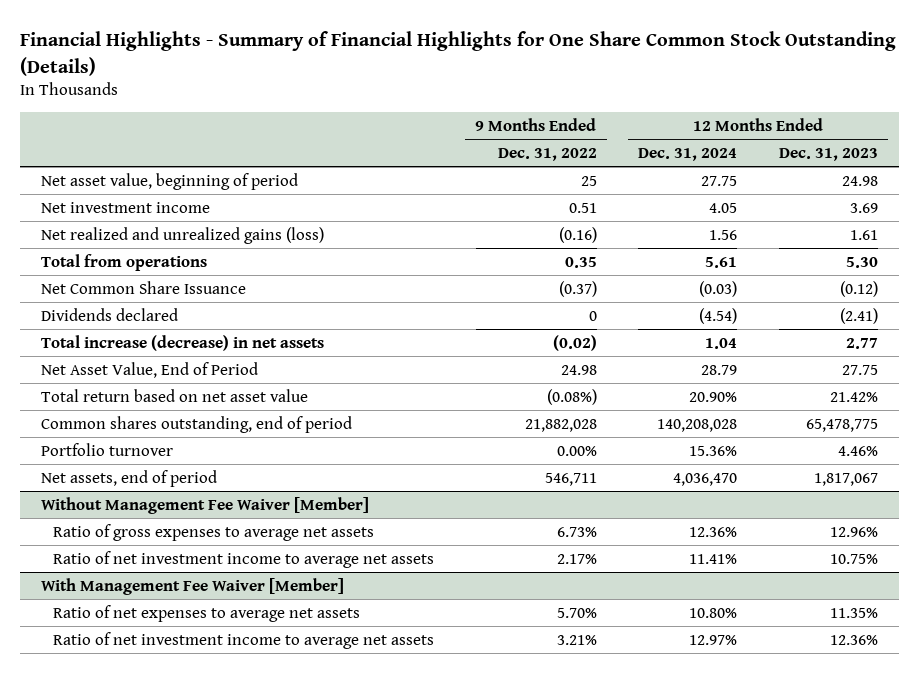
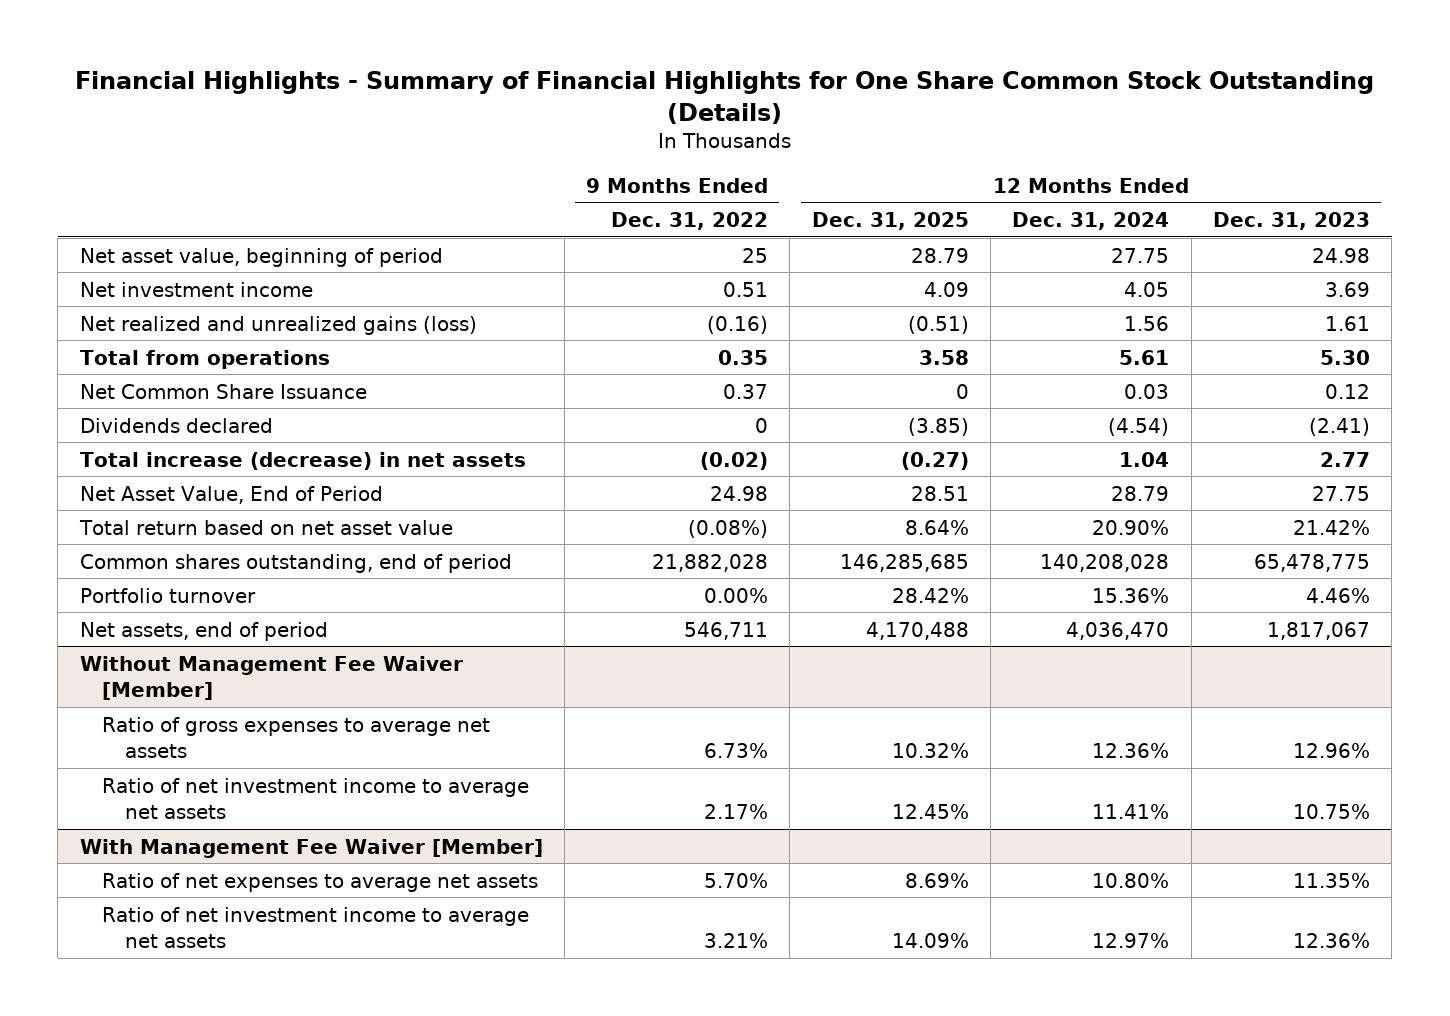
none -> [811,212,969,231] Dec. 31, 2025
[558,280,597,297] (0.37) -> [723,383,769,399] 0.37
[699,280,738,297] (0.03) -> [1124,383,1170,399] 0.03
[839,280,878,297] (0.12) -> [1325,383,1371,399] 0.12

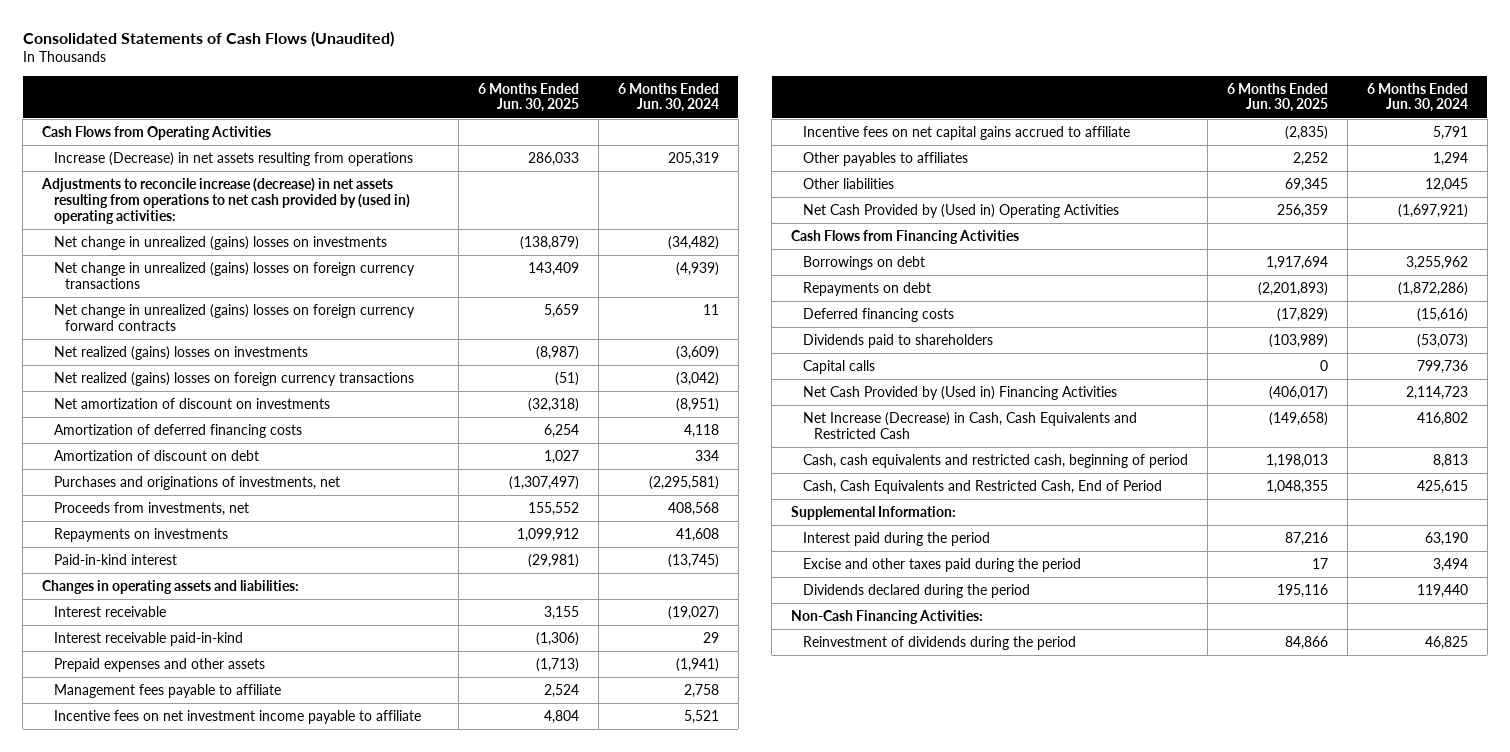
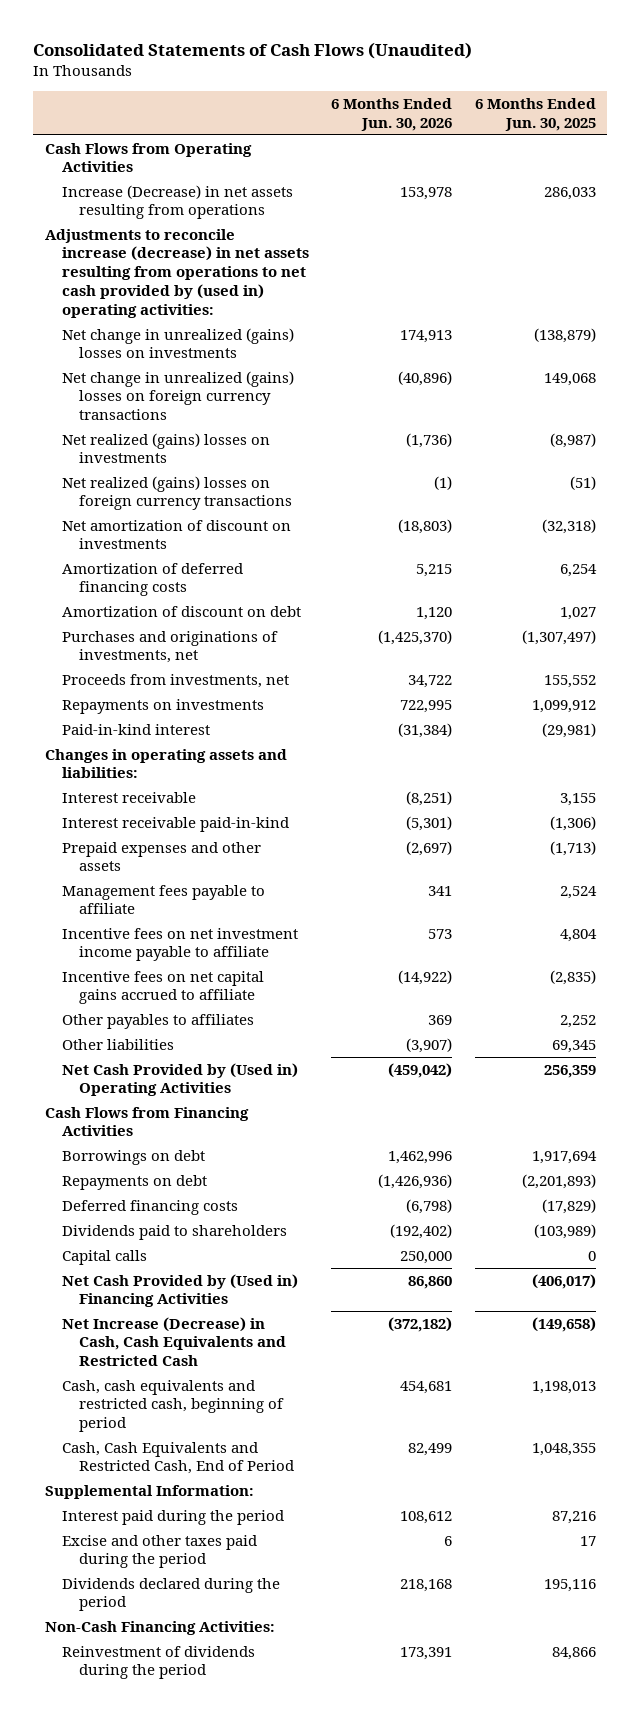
[617,82,719,113] 6 Months Ended Jun. 30, 2024 -> none
none -> [331,97,453,131] 6 Months Ended Jun. 30, 2026
[53,303,415,331] Net change in unrealized (gains) losses on foreign currency forward contracts -> none
[527,261,579,276] 143,409 -> [543,372,596,386] 149,068

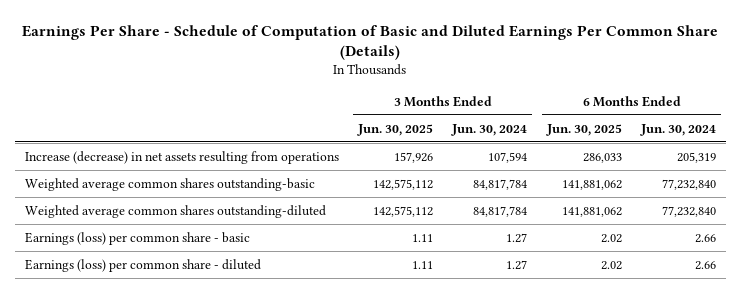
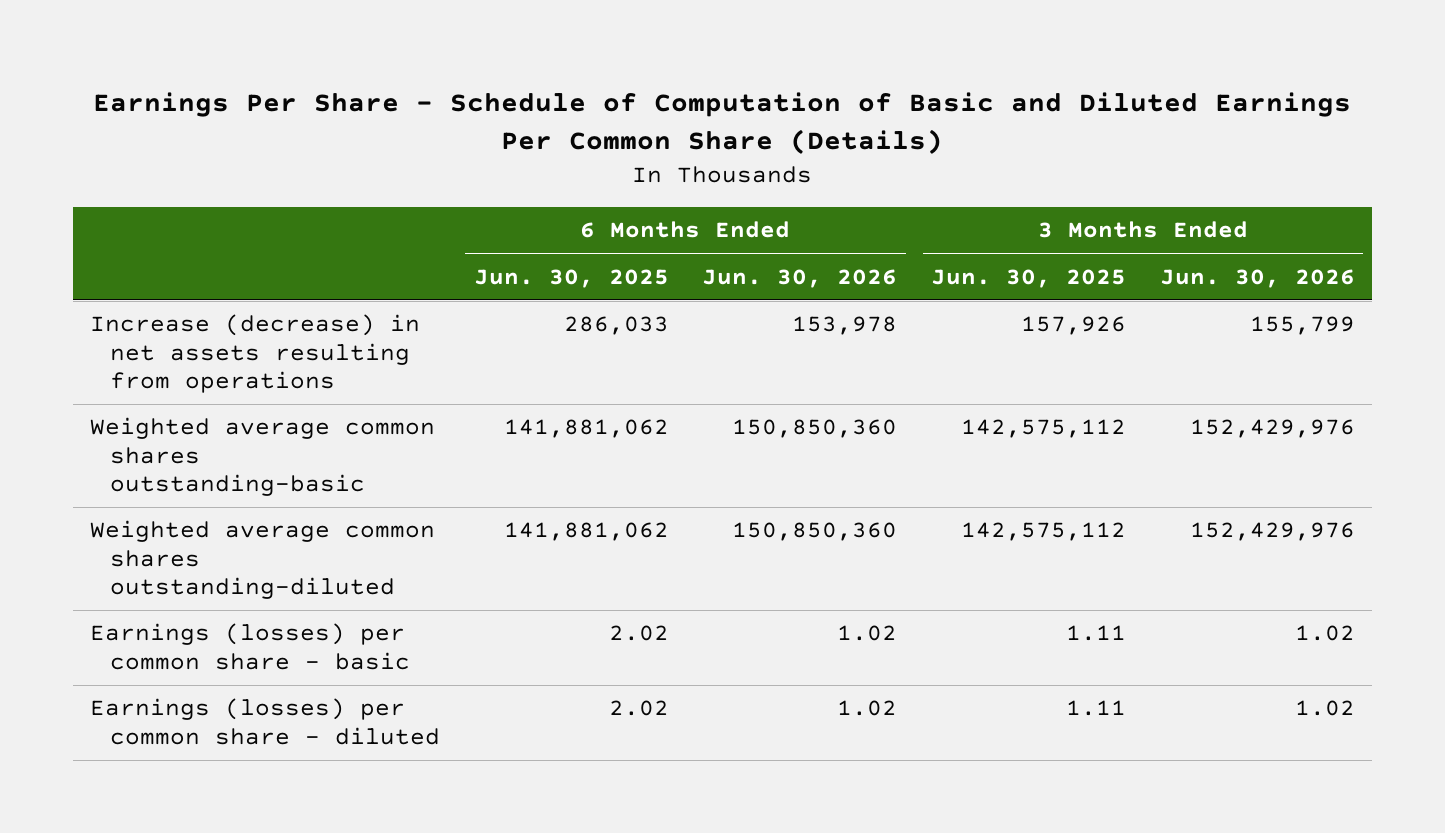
[451,123,528,136] Jun. 30, 2024 -> none
[640,123,717,136] Jun. 30, 2024 -> none
none -> [702,268,898,288] Jun. 30, 2026
none -> [1159,268,1355,288] Jun. 30, 2026
[24,231,250,245] Earnings (loss) per common share - basic -> [89,623,410,670] Earnings (losses) per common share - basic
[24,258,261,272] Earnings (loss) per common share - diluted -> [89,698,440,745] Earnings (losses) per common share - diluted

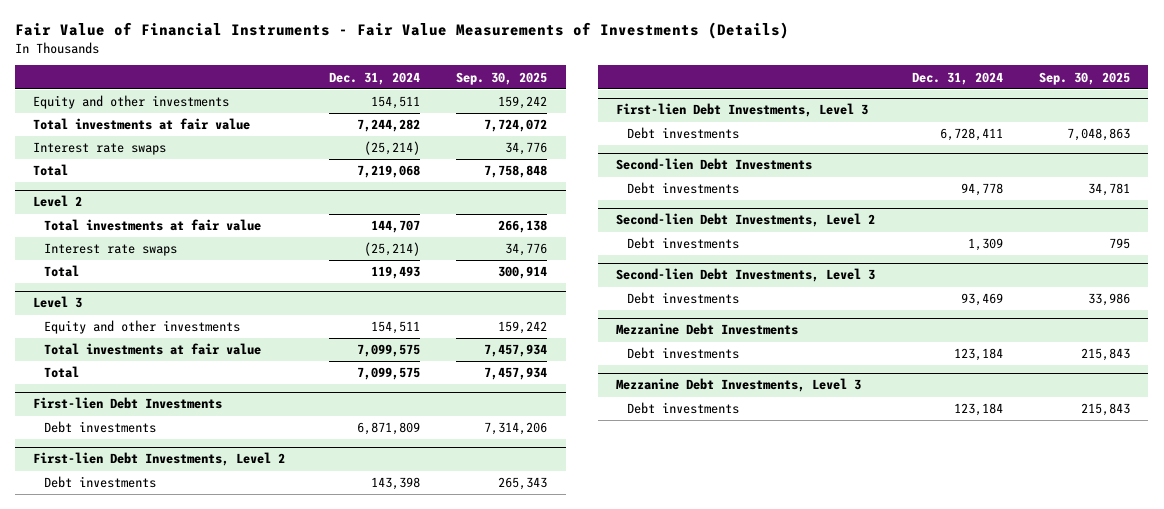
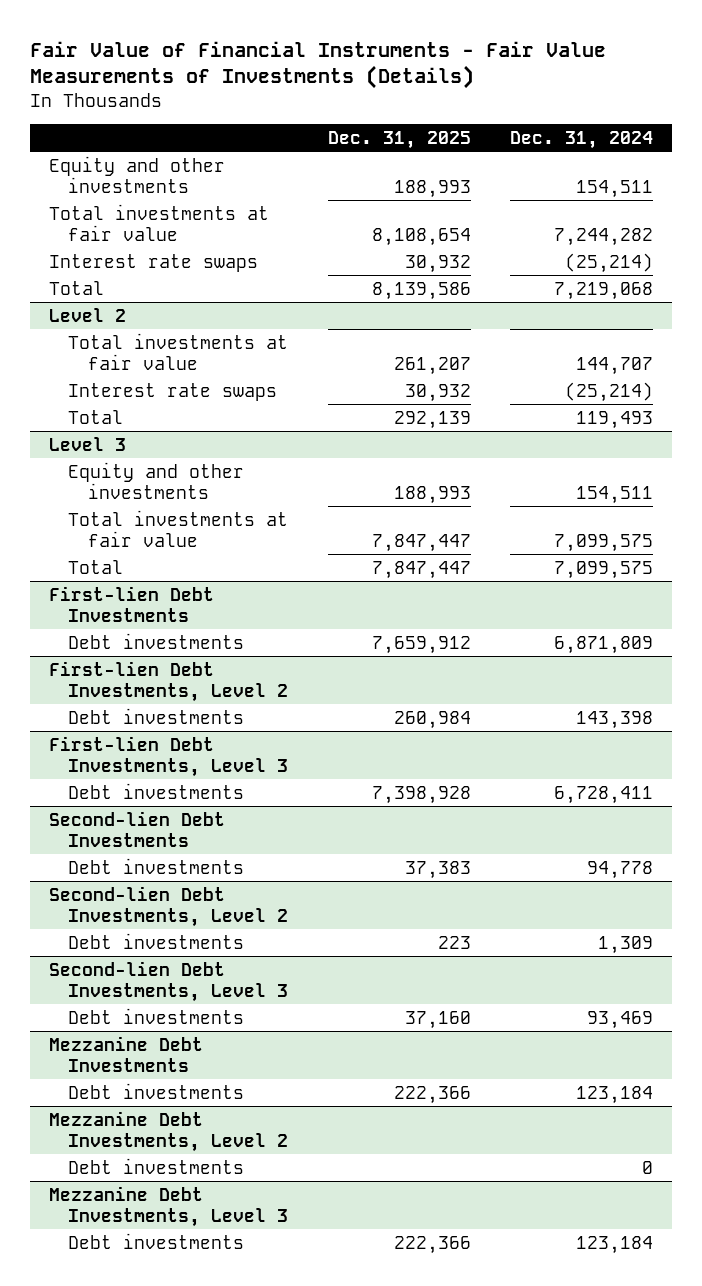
[456,71,548,85] Sep. 30, 2025 -> none
none -> [327,130,471,149] Dec. 31, 2025
none -> [49,1110,289,1152] Mezzanine Debt Investments, Level 2
none -> [68,1157,245,1174] Debt investments

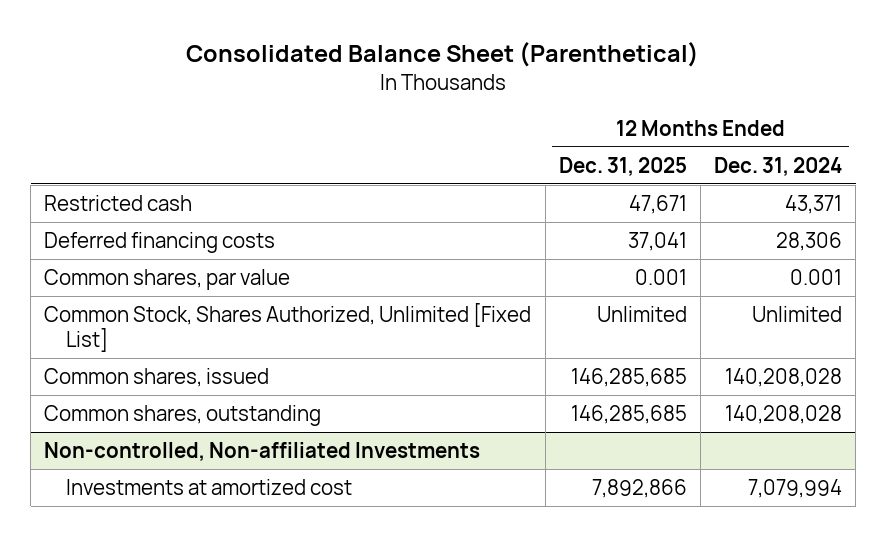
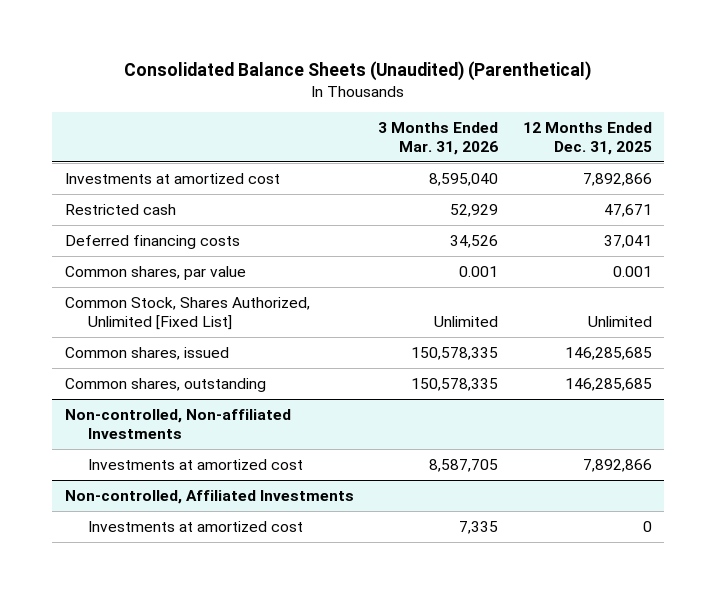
[186,42,700,68] Consolidated Balance Sheet (Parenthetical) -> [124,61,592,82] Consolidated Balance Sheets (Unaudited) (Parenthetical)
[714,156,843,176] Dec. 31, 2024 -> none
none -> [378,121,499,155] 3 Months Ended Mar. 31, 2026
none -> [64,172,280,184] Investments at amortized cost
none -> [64,489,354,504] Non-controlled, Affiliated Investments
none -> [88,520,304,532] Investments at amortized cost

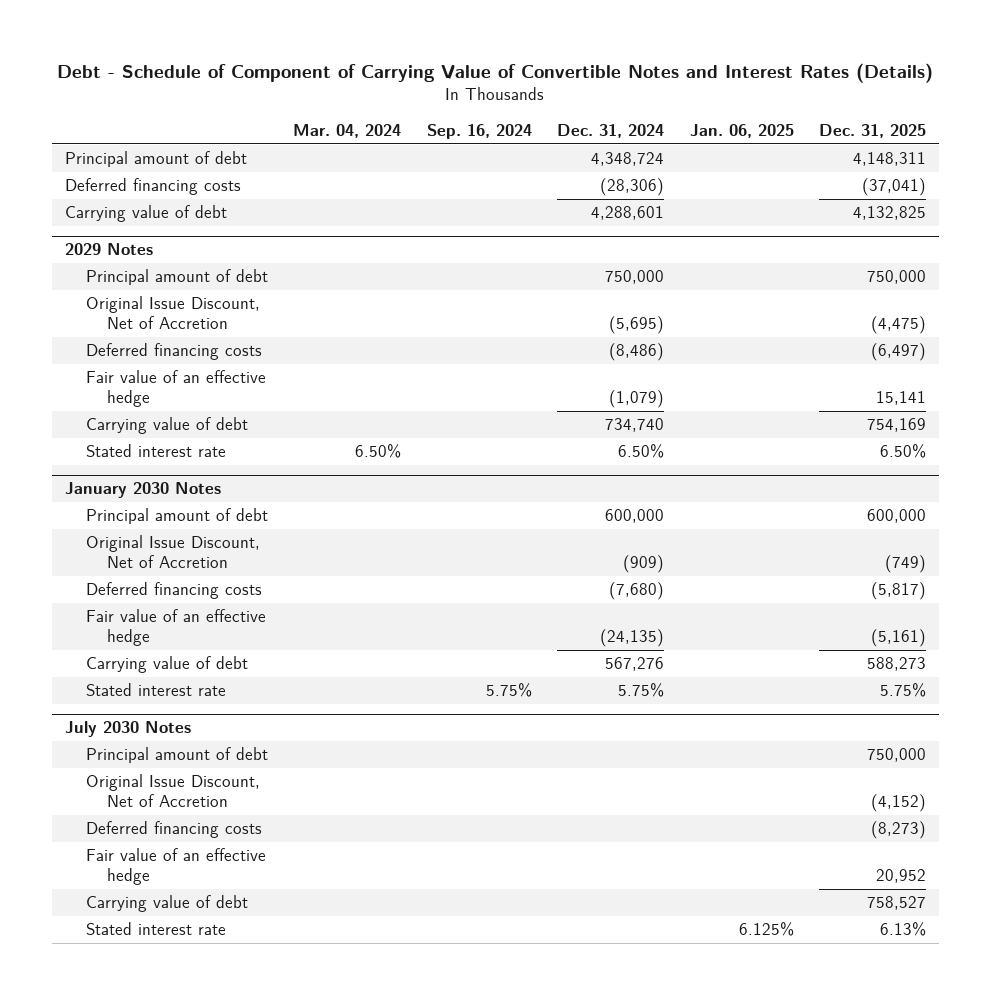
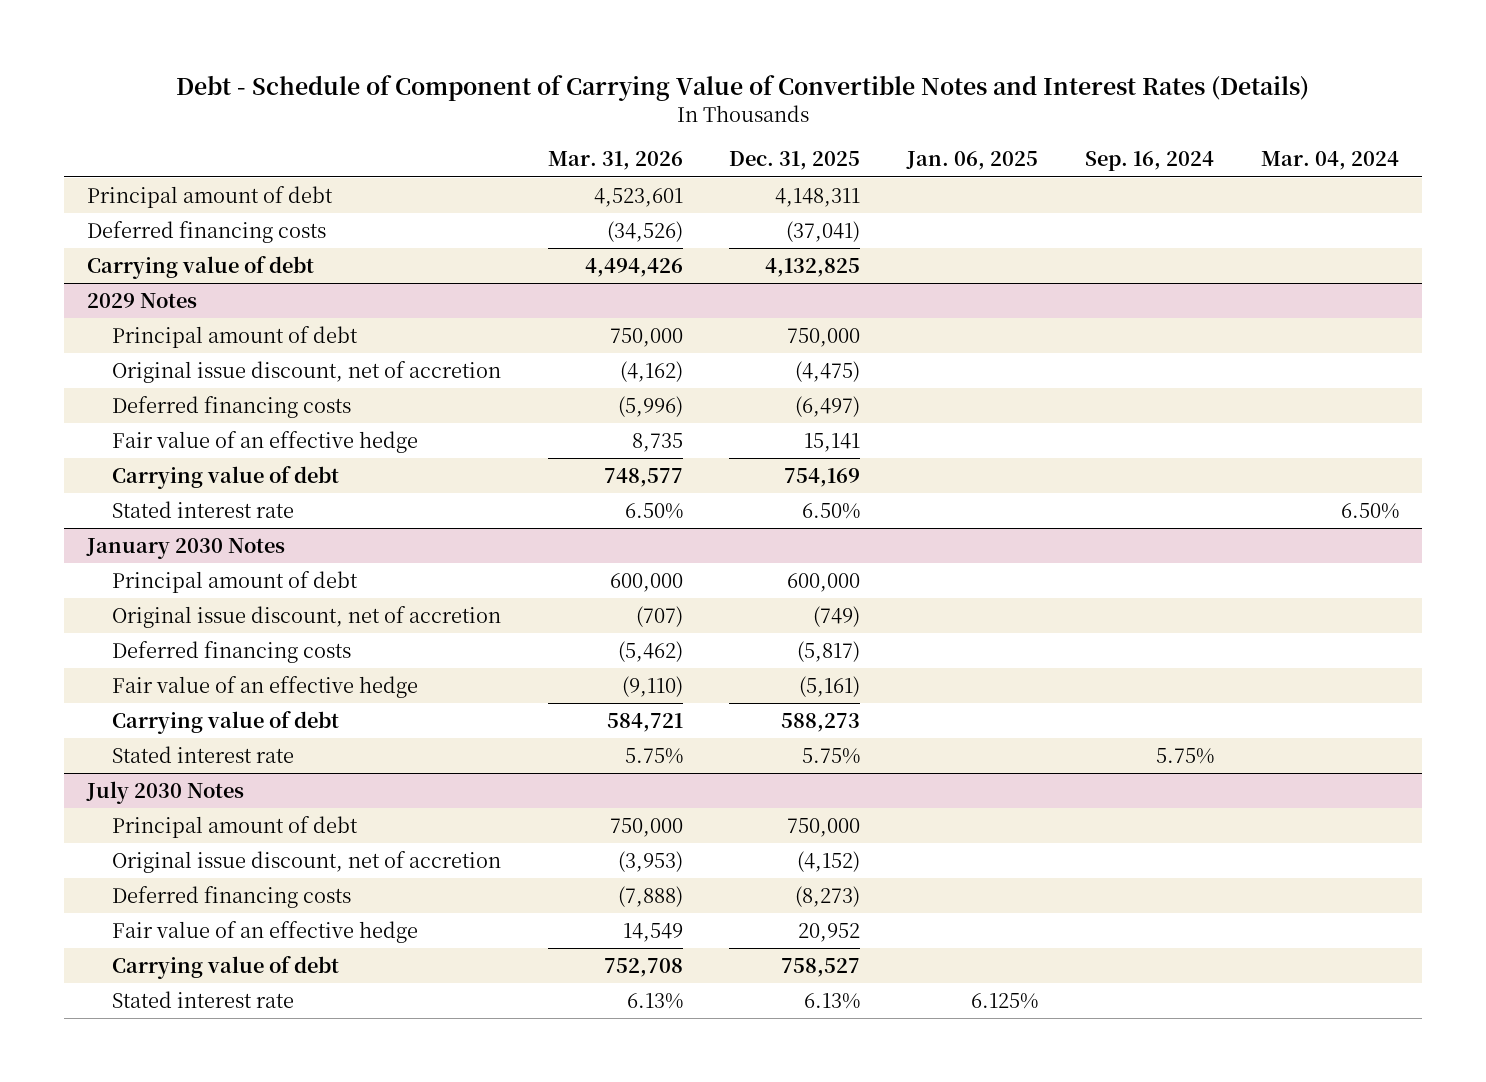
[557,124,665,139] Dec. 31, 2024 -> none
none -> [547,151,683,171] Mar. 31, 2026
[85,296,260,330] Original Issue Discount, Net of Accretion -> [111,360,501,383] Original issue discount, net of accretion
[85,535,260,569] Original Issue Discount, Net of Accretion -> [111,605,501,628] Original issue discount, net of accretion
[85,774,260,808] Original Issue Discount, Net of Accretion -> [111,850,501,873] Original issue discount, net of accretion

